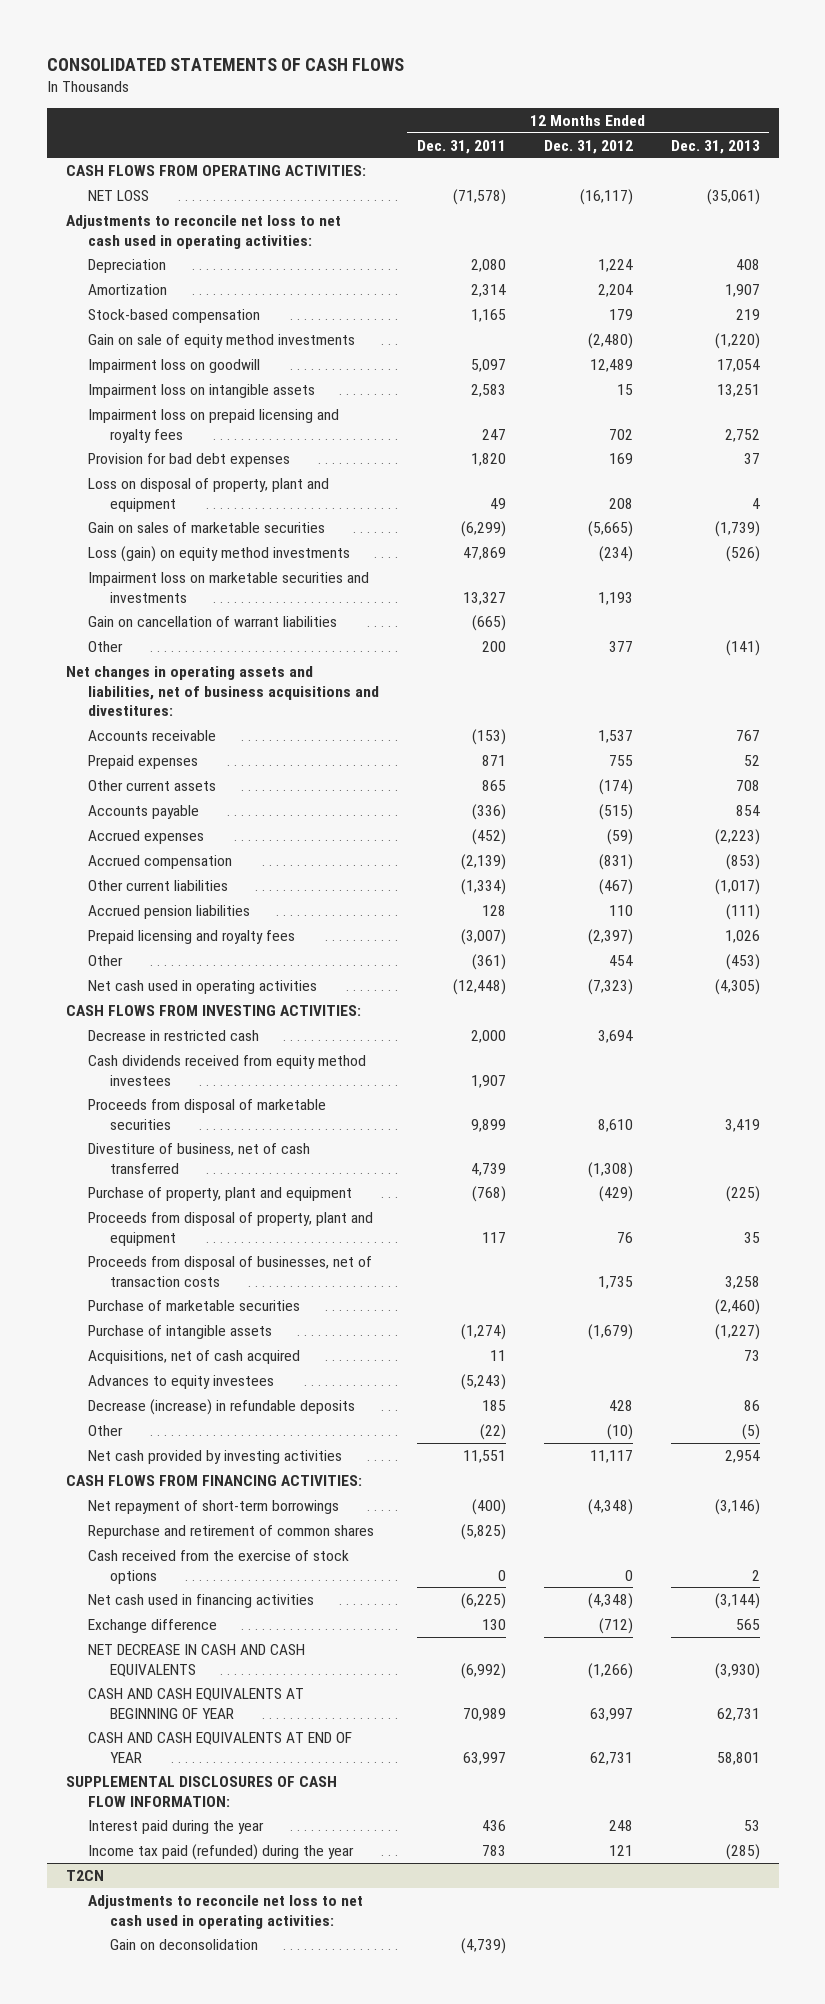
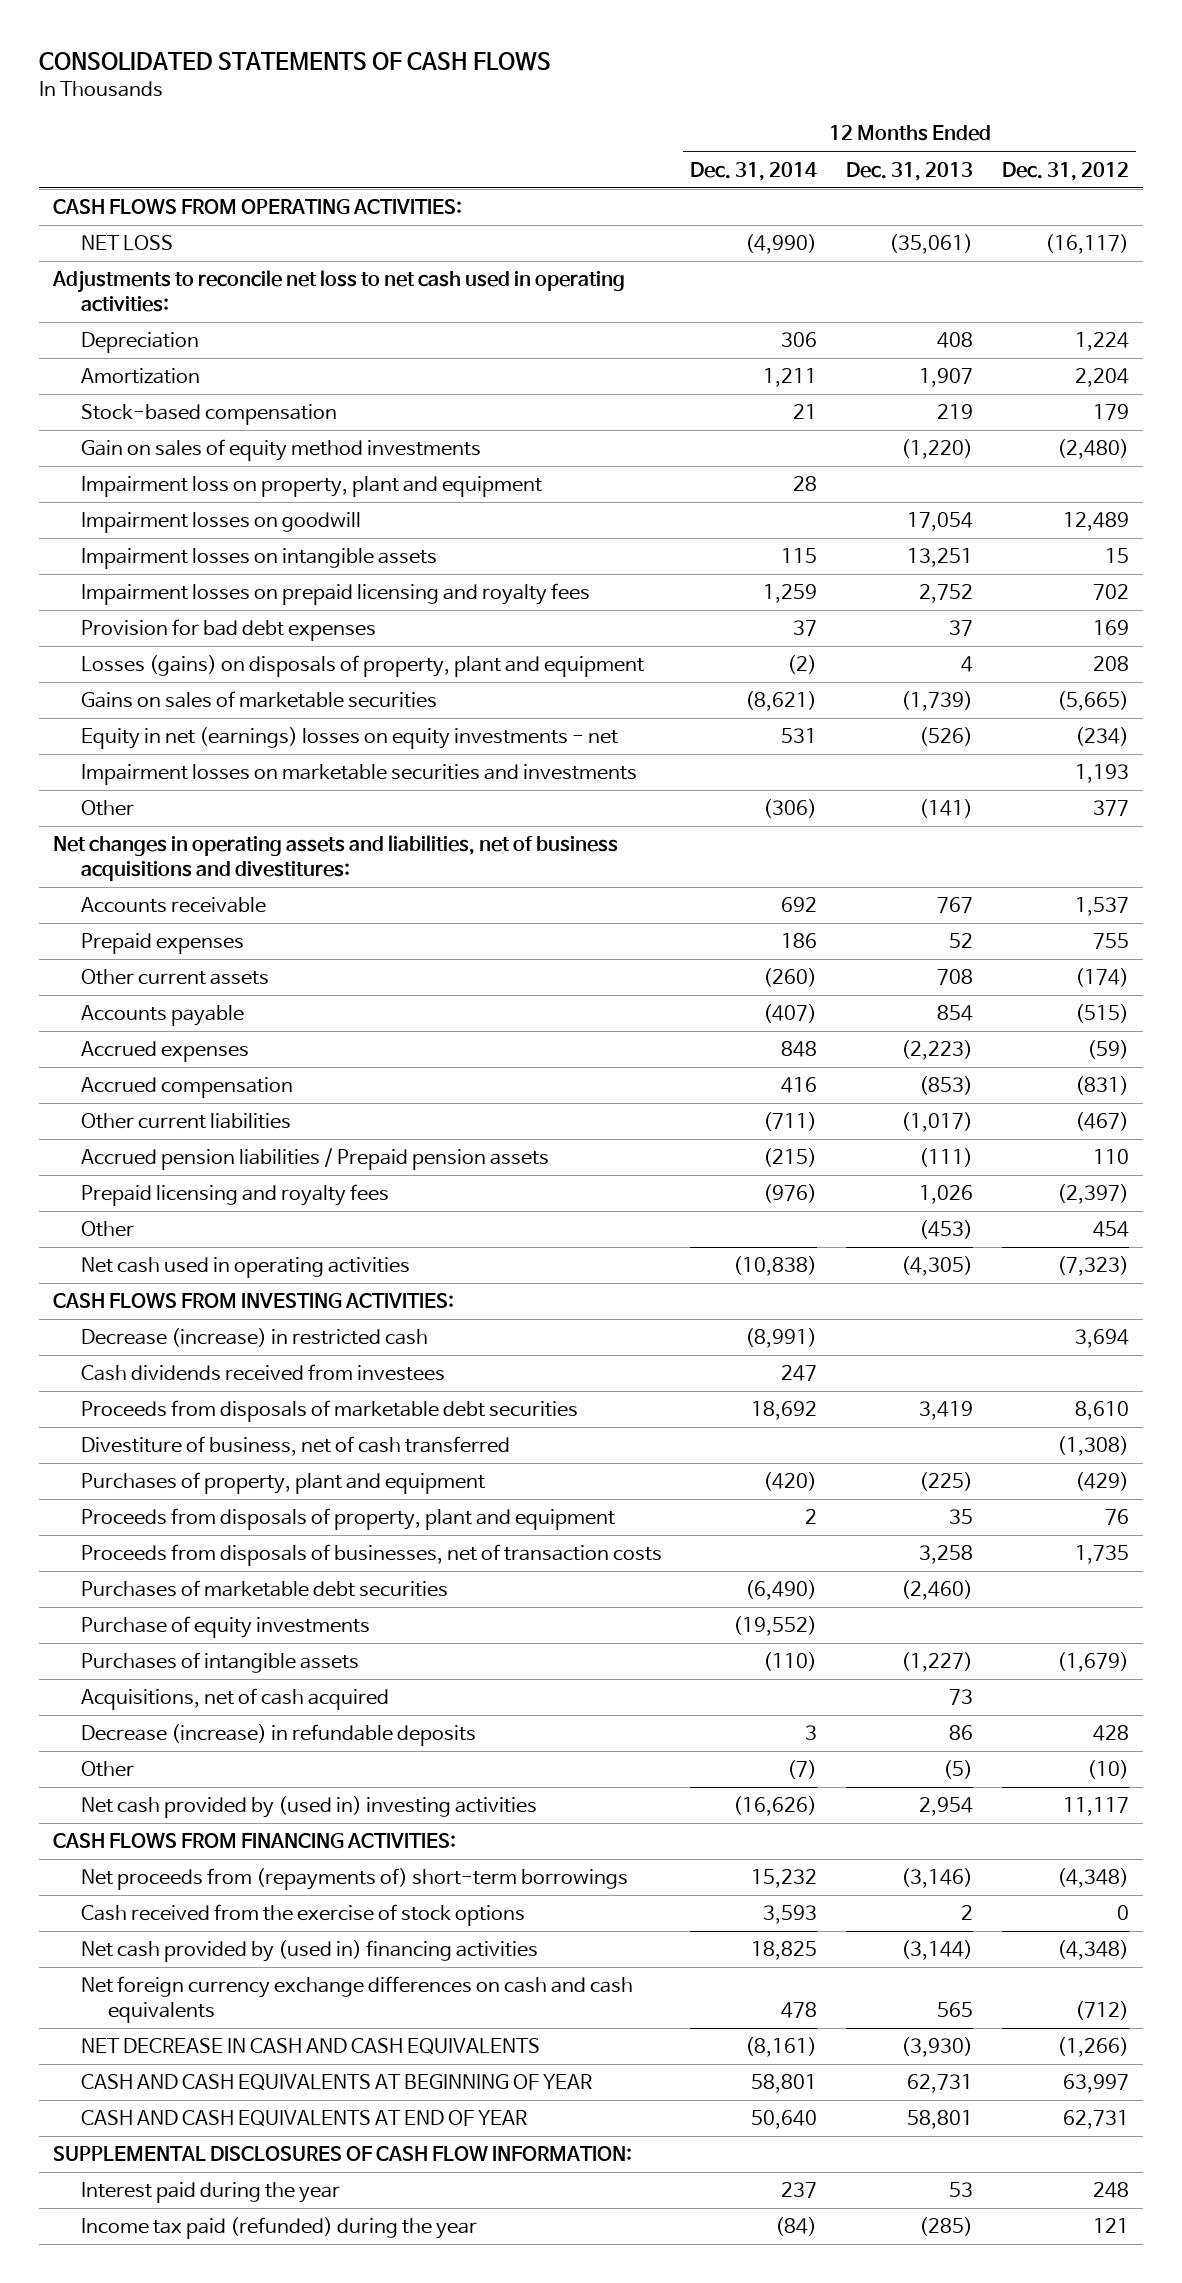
[416,139,506,154] Dec. 31, 2011 -> none
none -> [690,161,818,181] Dec. 31, 2014
[87,333,355,348] Gain on sale of equity method investments -> [80,439,481,462] Gain on sales of equity method investments
none -> [80,476,542,498] Impairment loss on property, plant and equipment
[87,358,260,373] Impairment loss on goodwill -> [80,512,361,534] Impairment losses on goodwill
[87,383,315,398] Impairment loss on intangible assets -> [80,548,437,570] Impairment losses on intangible assets
[87,408,339,443] Impairment loss on prepaid licensing and royalty fees -> [80,583,590,606] Impairment losses on prepaid licensing and royalty fees
[87,615,337,627] Gain on cancellation of warrant liabilities -> none
[87,477,329,512] Loss on disposal of property, plant and equipment -> [80,655,644,678] Losses (gains) on disposals of property, plant and equipment
[87,521,325,533] Gain on sales of marketable securities -> [80,691,437,709] Gains on sales of marketable securities
[87,545,350,562] Loss (gain) on equity method investments -> [80,727,618,750] Equity in net (earnings) losses on equity investments - net
[87,571,369,603] Impairment loss on marketable securities and investments -> [80,764,637,786] Impairment losses on marketable securities and investments
[87,904,250,919] Accrued pension liabilities -> [80,1148,549,1171] Accrued pension liabilities / Prepaid pension assets
[87,1029,259,1041] Decrease in restricted cash -> [80,1328,428,1348] Decrease (increase) in restricted cash
[87,1054,366,1086] Cash dividends received from equity method investees -> [80,1364,445,1382] Cash dividends received from investees
[87,1098,326,1130] Proceeds from disposal of marketable securities -> [80,1400,578,1423] Proceeds from disposals of marketable debt securities
[87,1186,352,1201] Purchase of property, plant and equipment -> [80,1472,485,1495] Purchases of property, plant and equipment
[87,1211,373,1246] Proceeds from disposal of property, plant and equipment -> [80,1508,615,1531] Proceeds from disposals of property, plant and equipment
[87,1255,372,1287] Proceeds from disposal of businesses, net of transaction costs -> [80,1544,662,1567] Proceeds from disposals of businesses, net of transaction costs
[87,1299,300,1311] Purchase of marketable securities -> [80,1580,448,1598] Purchases of marketable debt securities
none -> [80,1616,370,1639] Purchase of equity investments
[87,1324,272,1339] Purchase of intangible assets -> [80,1652,359,1674] Purchases of intangible assets
[87,1374,274,1389] Advances to equity investees -> none
[87,1449,342,1464] Net cash provided by investing activities -> [80,1796,537,1819] Net cash provided by (used in) investing activities
[87,1524,374,1539] Repurchase and retirement of common shares -> none
[87,1499,339,1514] Net repayment of short-term borrowings -> [80,1868,628,1891] Net proceeds from (repayments of) short-term borrowings
[87,1593,314,1608] Net cash used in financing activities -> [80,1940,538,1963] Net cash provided by (used in) financing activities
[87,1618,217,1633] Exchange difference -> [80,1976,633,2023] Net foreign currency exchange differences on cash and cash equivalents
[65,1869,104,1881] T2CN -> none
[87,1894,363,1929] Adjustments to reconcile net loss to net cash used in operating activities: -> none
[110,1938,259,1950] Gain on deconsolidation -> none

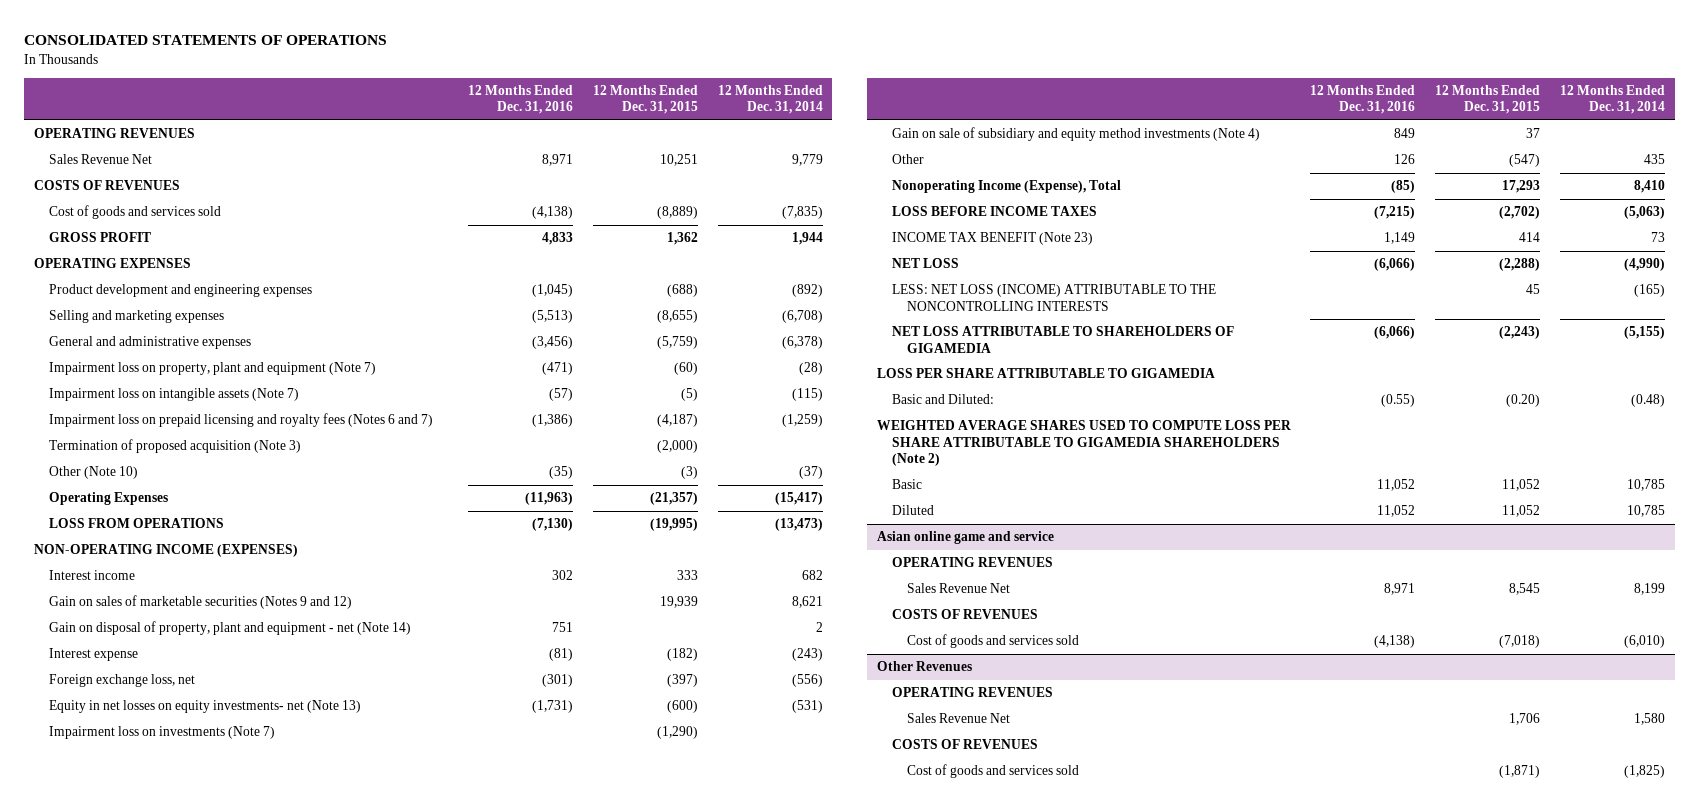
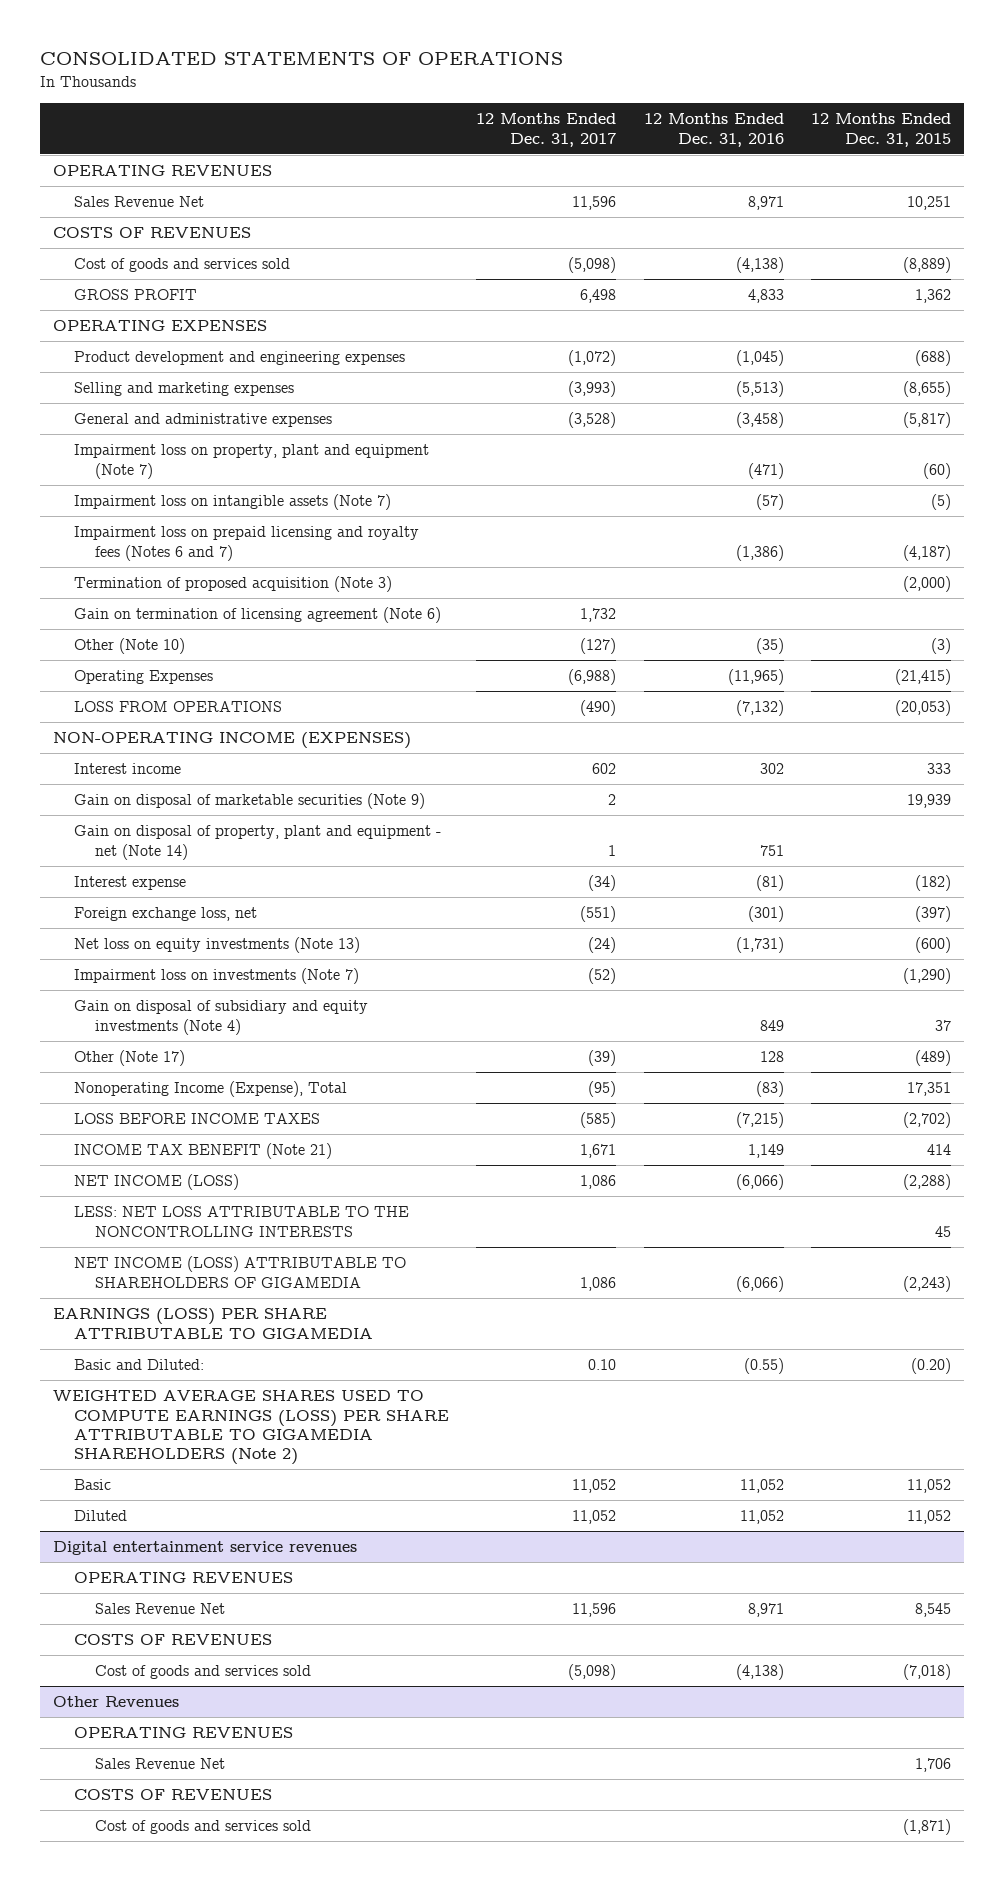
[717,84,823,115] 12 Months Ended Dec. 31, 2014 -> none
none -> [476,113,617,147] 12 Months Ended Dec. 31, 2017
[531,336,573,350] (3,456) -> [735,412,784,429] (3,458)
[656,336,698,350] (5,759) -> [902,412,951,429] (5,817)
none -> [74,607,442,624] Gain on termination of licensing agreement (Note 6)
[524,492,573,506] (11,963) -> [727,669,784,686] (11,965)
[649,492,698,506] (21,357) -> [894,669,951,686] (21,415)
[531,518,573,532] (7,130) -> [735,700,784,717] (7,132)
[649,518,698,532] (19,995) -> [894,700,951,717] (20,053)
[49,595,353,610] Gain on sales of marketable securities (Notes 9 and 12) -> [74,793,426,810] Gain on disposal of marketable securities (Note 9)
[49,700,362,714] Equity in net losses on equity investments- net (Note 13) -> [74,937,361,954] Net loss on equity investments (Note 13)
[891,127,1260,142] Gain on sale of subsidiary and equity method investments (Note 4) -> [74,1000,369,1035] Gain on disposal of subsidiary and equity investments (Note 4)
[891,154,924,165] Other -> [74,1050,186,1067] Other (Note 17)
[1394,154,1416,165] 126 -> [759,1051,784,1063] 128
[1509,154,1541,168] (547) -> [914,1050,951,1067] (489)
[1391,180,1416,194] (85) -> [755,1081,784,1098] (83)
[1502,180,1541,194] 17,293 -> [906,1082,951,1097] 17,351
[891,232,1093,246] INCOME TAX BENEFIT (Note 23) -> [74,1143,333,1160] INCOME TAX BENEFIT (Note 21)
[891,258,959,269] NET LOSS -> [74,1174,240,1191] NET INCOME (LOSS)
[891,284,1216,311] LESS: NET LOSS (INCOME) ATTRIBUTABLE TO THE NONCONTROLLING INTERESTS -> [74,1206,410,1237] LESS: NET LOSS ATTRIBUTABLE TO THE NONCONTROLLING INTERESTS
[891,326,1234,353] NET LOSS ATTRIBUTABLE TO SHAREHOLDERS OF GIGAMEDIA -> [74,1256,407,1288] NET INCOME (LOSS) ATTRIBUTABLE TO SHAREHOLDERS OF GIGAMEDIA
[876,368,1215,379] LOSS PER SHARE ATTRIBUTABLE TO GIGAMEDIA -> [53,1308,374,1339] EARNINGS (LOSS) PER SHARE ATTRIBUTABLE TO GIGAMEDIA
[876,420,1291,467] WEIGHTED AVERAGE SHARES USED TO COMPUTE LOSS PER SHARE ATTRIBUTABLE TO GIGAMEDIA SHAREHOLDERS (Note 2) -> [53,1390,450,1466] WEIGHTED AVERAGE SHARES USED TO COMPUTE EARNINGS (LOSS) PER SHARE ATTRIBUTABLE TO GIGAMEDIA SHAREHOLDERS (Note 2)
[876,531,1054,545] Asian online game and service -> none
none -> [53,1541,358,1556] Digital entertainment service revenues

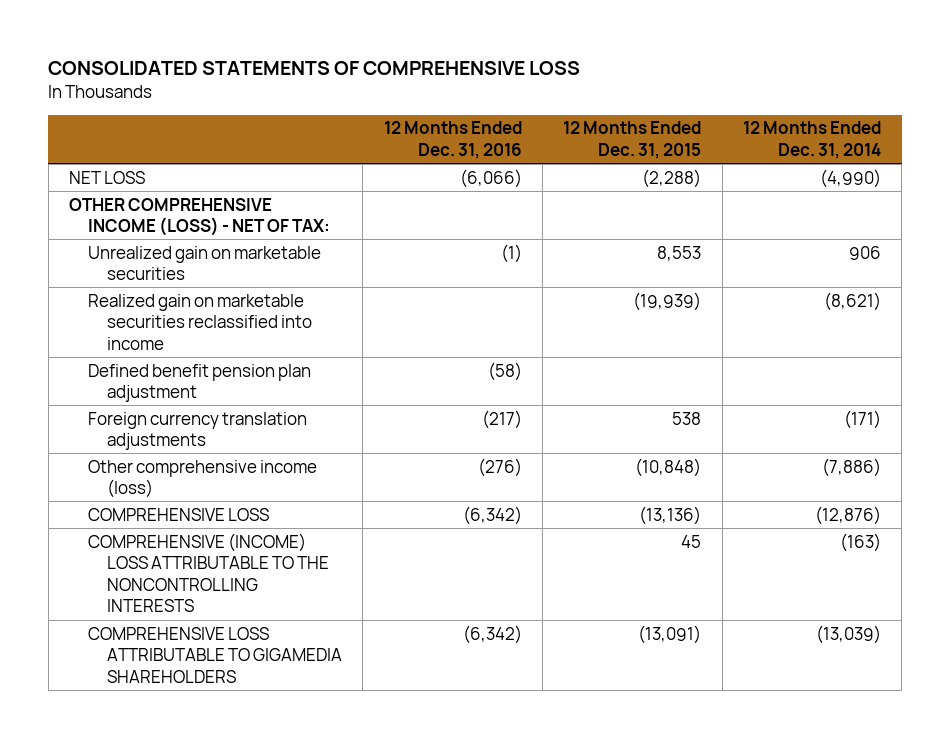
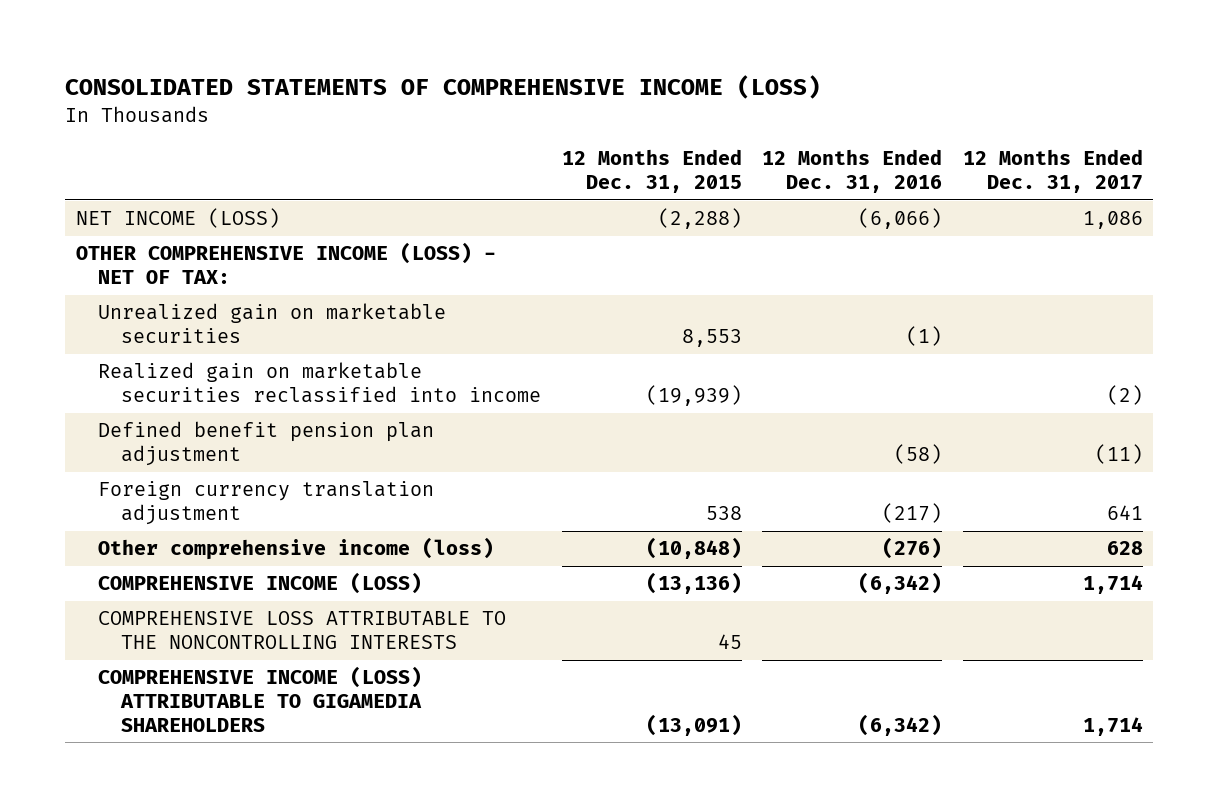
[48,60,581,75] CONSOLIDATED STATEMENTS OF COMPREHENSIVE LOSS -> [65,75,822,100] CONSOLIDATED STATEMENTS OF COMPREHENSIVE INCOME (LOSS)
[742,121,881,160] 12 Months Ended Dec. 31, 2014 -> none
none -> [962,149,1143,193] 12 Months Ended Dec. 31, 2017
[68,170,145,184] NET LOSS -> [75,208,280,229] NET INCOME (LOSS)
[87,411,307,451] Foreign currency translation adjustments -> [98,481,435,525] Foreign currency translation adjustment
[87,507,269,521] COMPREHENSIVE LOSS -> [98,572,423,595] COMPREHENSIVE INCOME (LOSS)
[87,532,330,613] COMPREHENSIVE (INCOME) LOSS ATTRIBUTABLE TO THE NONCONTROLLING INTERESTS -> [98,611,507,649] COMPREHENSIVE LOSS ATTRIBUTABLE TO THE NONCONTROLLING INTERESTS
[87,626,343,683] COMPREHENSIVE LOSS ATTRIBUTABLE TO GIGAMEDIA SHAREHOLDERS -> [98,666,423,732] COMPREHENSIVE INCOME (LOSS) ATTRIBUTABLE TO GIGAMEDIA SHAREHOLDERS

